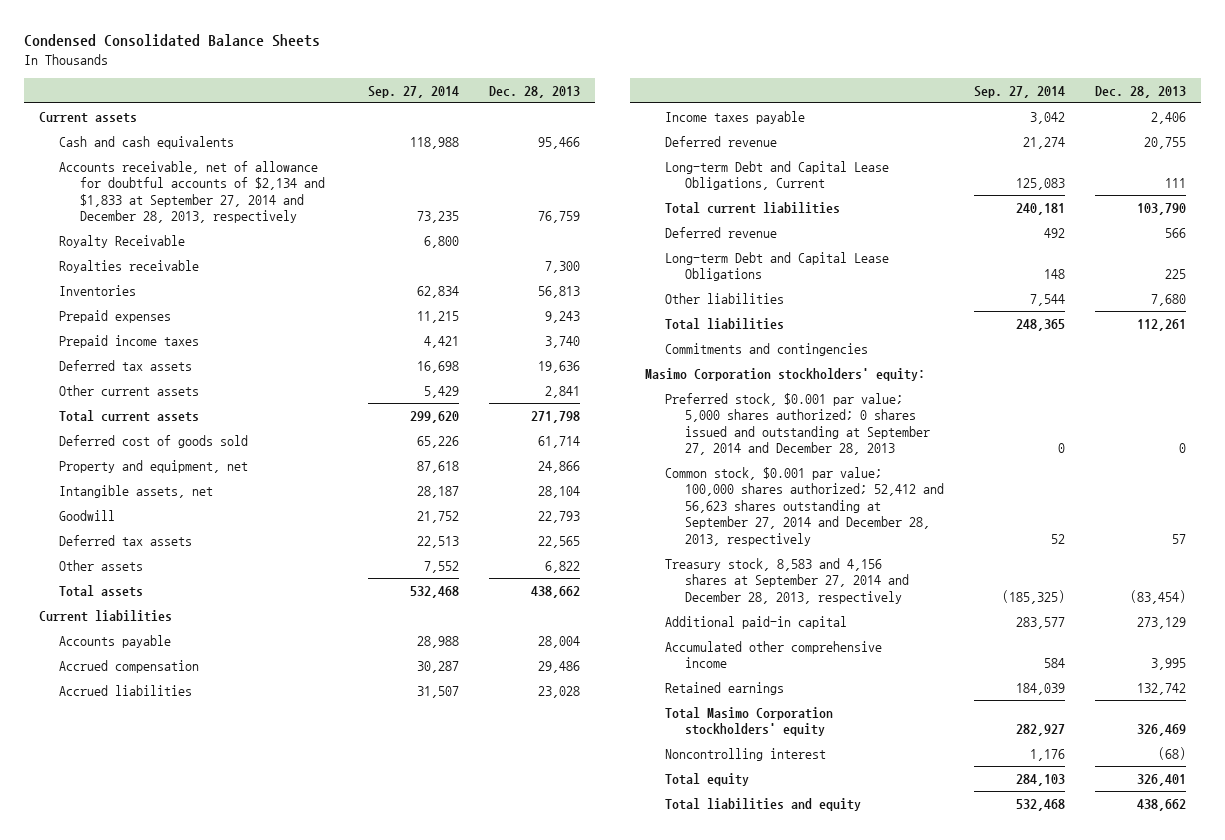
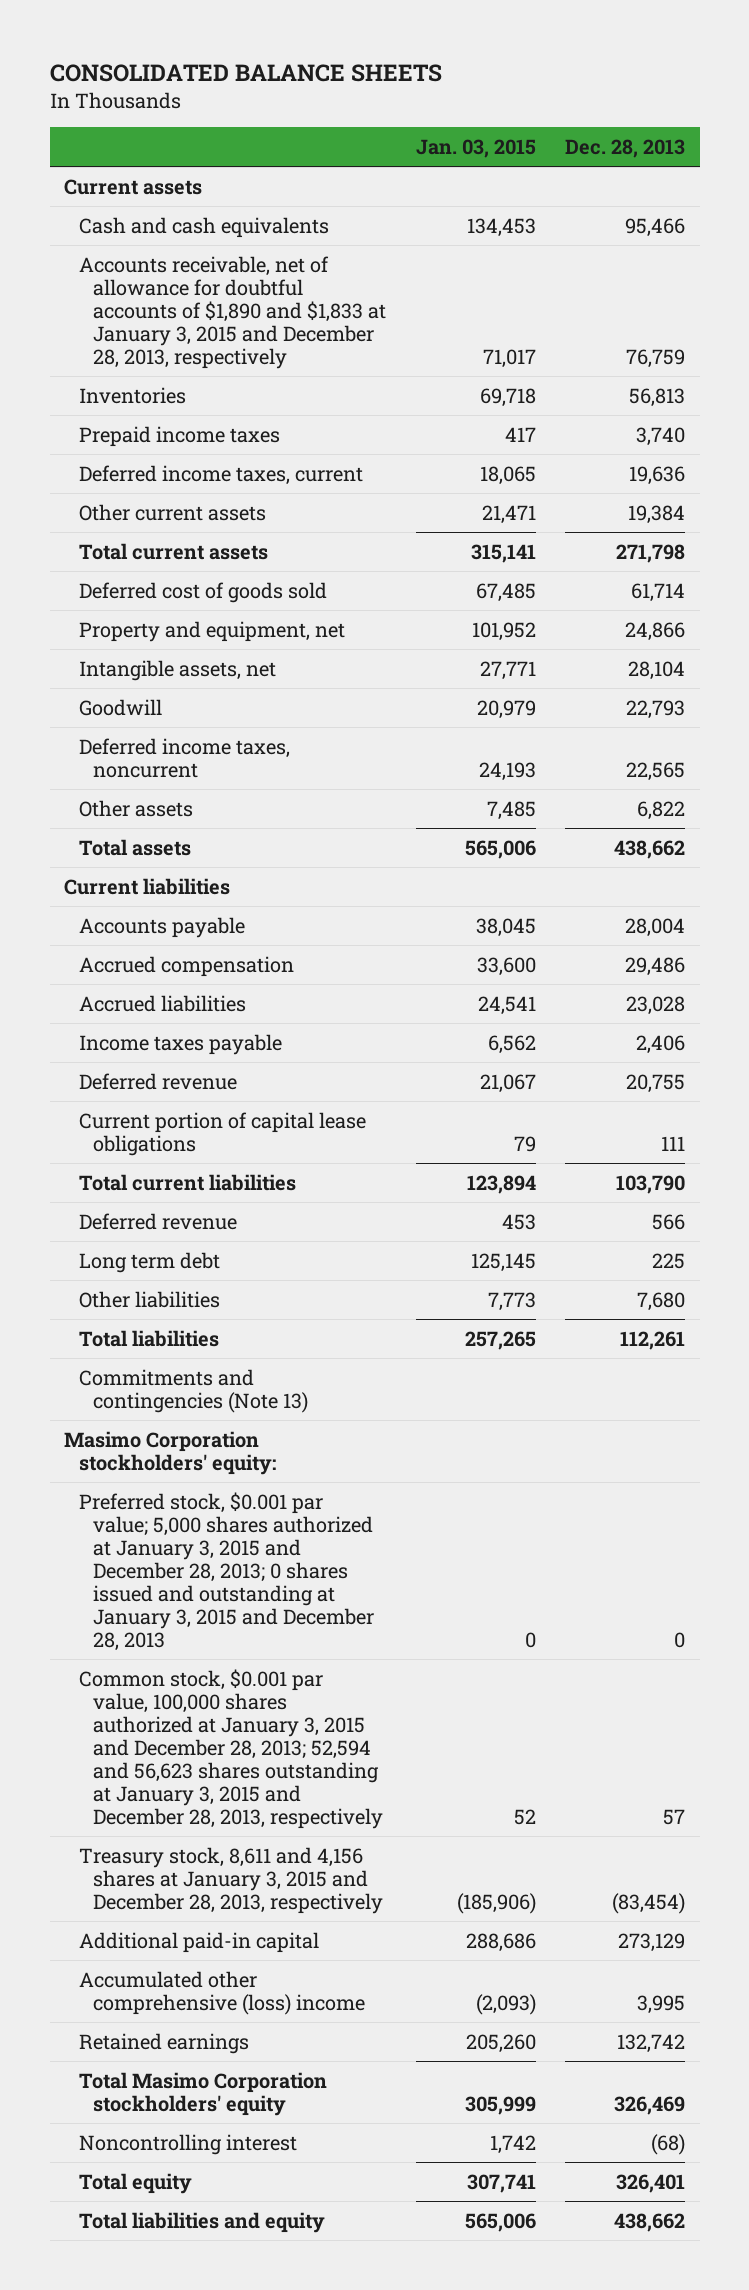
[23,34,320,48] Condensed Consolidated Balance Sheets -> [49,63,442,82] CONSOLIDATED BALANCE SHEETS
[368,85,460,98] Sep. 27, 2014 -> none
none -> [415,139,536,159] Jan. 03, 2015
[59,234,186,248] Royalty Receivable -> none
[59,259,200,273] Royalties receivable -> none
[59,160,325,224] Accounts receivable, net of allowance for doubtful accounts of $2,134 and $1,833 at September 27, 2014 and December 28, 2013, respectively -> [78,255,387,369] Accounts receivable, net of allowance for doubtful accounts of $1,890 and $1,833 at January 3, 2015 and December 28, 2013, respectively
[59,309,172,323] Prepaid expenses -> none
[59,359,193,371] Deferred tax assets -> [78,464,363,485] Deferred income taxes, current
[545,385,581,398] 2,841 -> [628,504,686,524] 19,384
[59,534,193,546] Deferred tax assets -> [78,737,290,778] Deferred income taxes, noncurrent
[665,160,890,191] Long-term Debt and Capital Lease Obligations, Current -> [78,1111,366,1156] Current portion of capital lease obligations
[665,251,890,282] Long-term Debt and Capital Lease Obligations -> [78,1251,220,1273] Long term debt
[665,342,869,356] Commitments and contingencies -> [78,1368,309,1413] Commitments and contingencies (Note 13)
[665,392,931,456] Preferred stock, $0.001 par value; 5,000 shares authorized; 0 shares issued and outstanding at September 27, 2014 and December 28, 2013 -> [78,1491,375,1651] Preferred stock, $0.001 par value; 5,000 shares authorized at January 3, 2015 and December 28, 2013; 0 shares issued and outstanding at January 3, 2015 and December 28, 2013
[665,466,945,546] Common stock, $0.001 par value; 100,000 shares authorized; 52,412 and 56,623 shares outstanding at September 27, 2014 and December 28, 2013, respectively -> [78,1668,384,1829] Common stock, $0.001 par value, 100,000 shares authorized at January 3, 2015 and December 28, 2013; 52,594 and 56,623 shares outstanding at January 3, 2015 and December 28, 2013, respectively
[665,557,910,604] Treasury stock, 8,583 and 4,156 shares at September 27, 2014 and December 28, 2013, respectively -> [78,1846,384,1914] Treasury stock, 8,611 and 4,156 shares at January 3, 2015 and December 28, 2013, respectively
[665,640,883,669] Accumulated other comprehensive income -> [78,1970,366,2015] Accumulated other comprehensive (loss) income

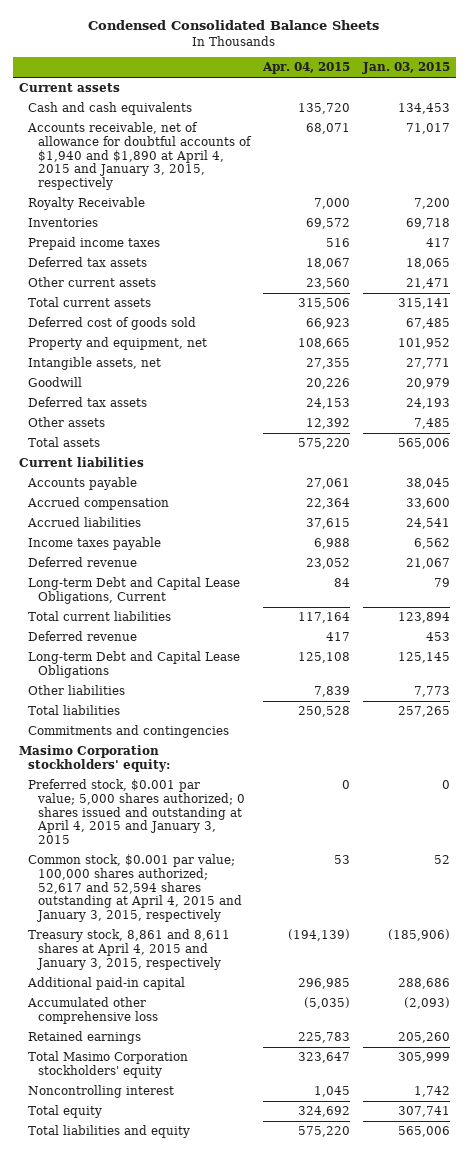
[49,63,442,82] CONSOLIDATED BALANCE SHEETS -> [88,20,380,31] Condensed Consolidated Balance Sheets
[565,139,686,159] Dec. 28, 2013 -> none
none -> [261,62,350,75] Apr. 04, 2015
[78,255,387,369] Accounts receivable, net of allowance for doubtful accounts of $1,890 and $1,833 at January 3, 2015 and December 28, 2013, respectively -> [27,122,252,191] Accounts receivable, net of allowance for doubtful accounts of $1,940 and $1,890 at April 4, 2015 and January 3, 2015, respectively
none -> [28,197,146,211] Royalty Receivable
[78,464,363,485] Deferred income taxes, current -> [28,257,148,268] Deferred tax assets
[78,737,290,778] Deferred income taxes, noncurrent -> [28,397,148,408] Deferred tax assets
[78,1111,366,1156] Current portion of capital lease obligations -> none
none -> [28,577,241,604] Long-term Debt and Capital Lease Obligations, Current
[78,1251,220,1273] Long term debt -> [28,651,241,678] Long-term Debt and Capital Lease Obligations
[78,1368,309,1413] Commitments and contingencies (Note 13) -> [28,725,230,739] Commitments and contingencies
[78,1491,375,1651] Preferred stock, $0.001 par value; 5,000 shares authorized at January 3, 2015 and December 28, 2013; 0 shares issued and outstanding at January 3, 2015 and December 28, 2013 -> [28,779,245,845] Preferred stock, $0.001 par value; 5,000 shares authorized; 0 shares issued and outstanding at April 4, 2015 and January 3, 2015
[78,1668,384,1829] Common stock, $0.001 par value, 100,000 shares authorized at January 3, 2015 and December 28, 2013; 52,594 and 56,623 shares outstanding at January 3, 2015 and December 28, 2013, respectively -> [28,854,242,923] Common stock, $0.001 par value; 100,000 shares authorized; 52,617 and 52,594 shares outstanding at April 4, 2015 and January 3, 2015, respectively
[78,1846,384,1914] Treasury stock, 8,611 and 4,156 shares at January 3, 2015 and December 28, 2013, respectively -> [28,929,231,970] Treasury stock, 8,861 and 8,611 shares at April 4, 2015 and January 3, 2015, respectively
[78,1970,366,2015] Accumulated other comprehensive (loss) income -> [27,997,158,1024] Accumulated other comprehensive loss

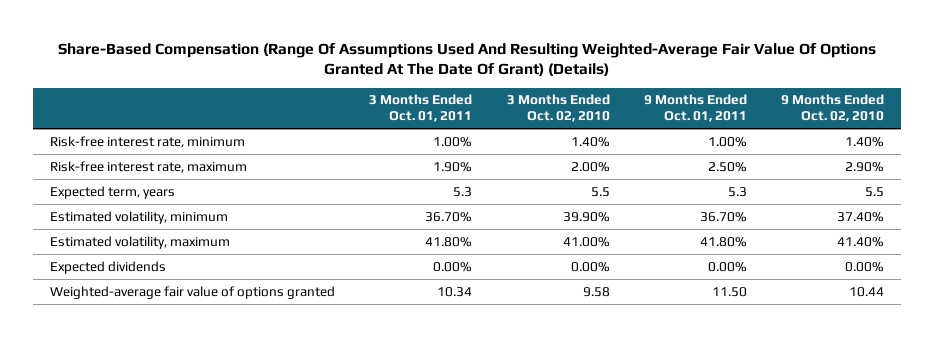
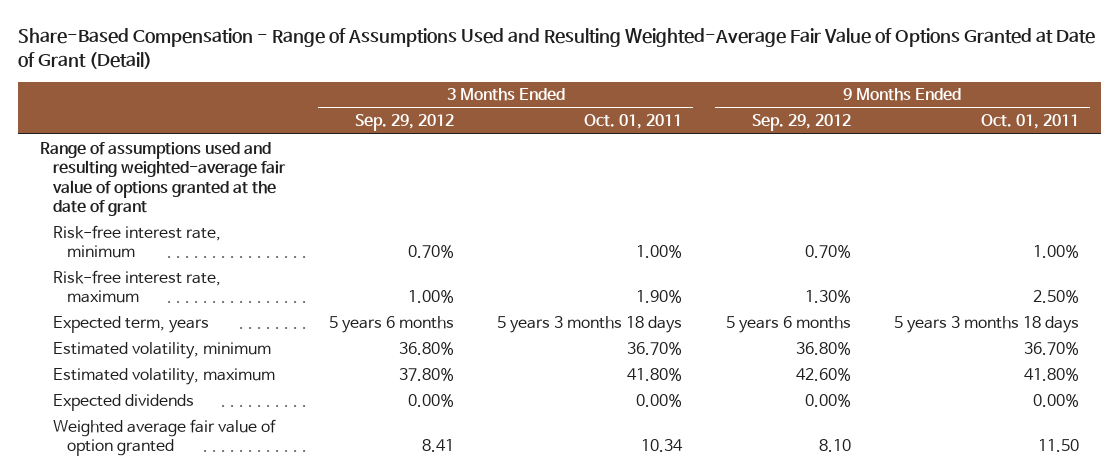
[58,42,877,77] Share-Based Compensation (Range Of Assumptions Used And Resulting Weighted-Average Fair Value Of Options Granted At The Date Of Grant) (Details) -> [18,28,1096,70] Share-Based Compensation - Range of Assumptions Used and Resulting Weighted-Average Fair Value of Options Granted at Date of Grant (Detail)
[506,94,610,123] 3 Months Ended Oct. 02, 2010 -> none
[781,94,885,123] 9 Months Ended Oct. 02, 2010 -> none
none -> [354,114,454,132] Sep. 29, 2012
none -> [751,114,851,132] Sep. 29, 2012
none -> [39,141,287,217] Range of assumptions used and resulting weighted-average fair value of options granted at the date of grant
[453,186,473,197] 5.3 -> [497,315,683,333] 5 years 3 months 18 days
[727,186,747,197] 5.3 -> [894,315,1080,333] 5 years 3 months 18 days
[50,285,336,299] Weighted-average fair value of options granted -> [53,418,277,457] Weighted average fair value of option granted

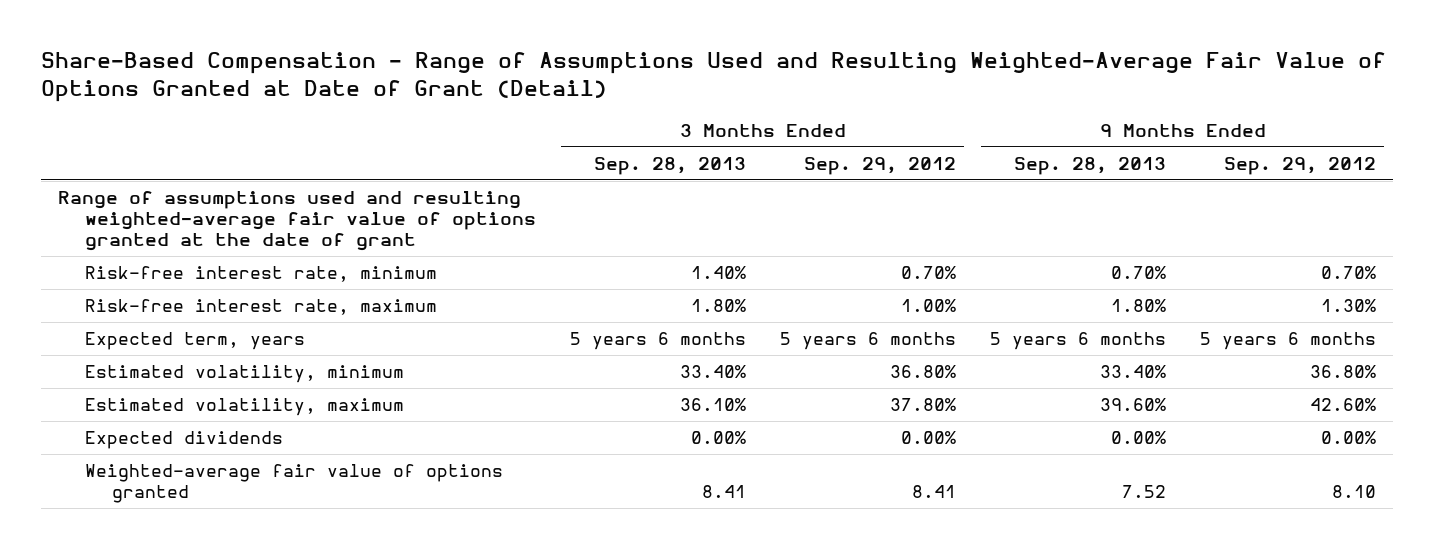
[584,114,683,130] Oct. 01, 2011 -> none
[981,114,1080,130] Oct. 01, 2011 -> none
none -> [593,156,746,175] Sep. 28, 2013
none -> [1013,156,1166,175] Sep. 28, 2013
[53,418,277,457] Weighted average fair value of option granted -> [84,464,503,504] Weighted-average fair value of options granted

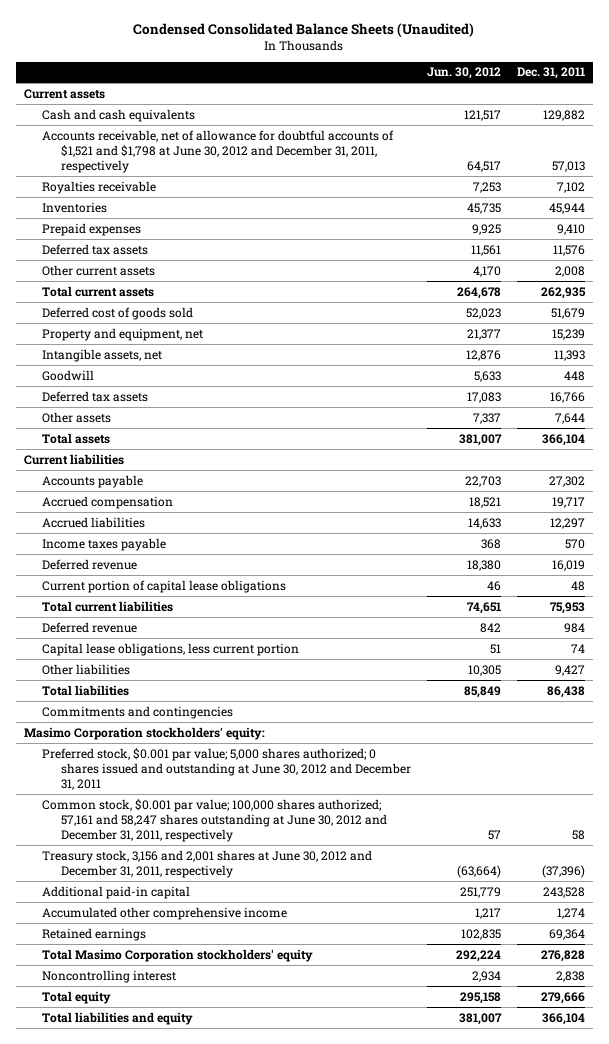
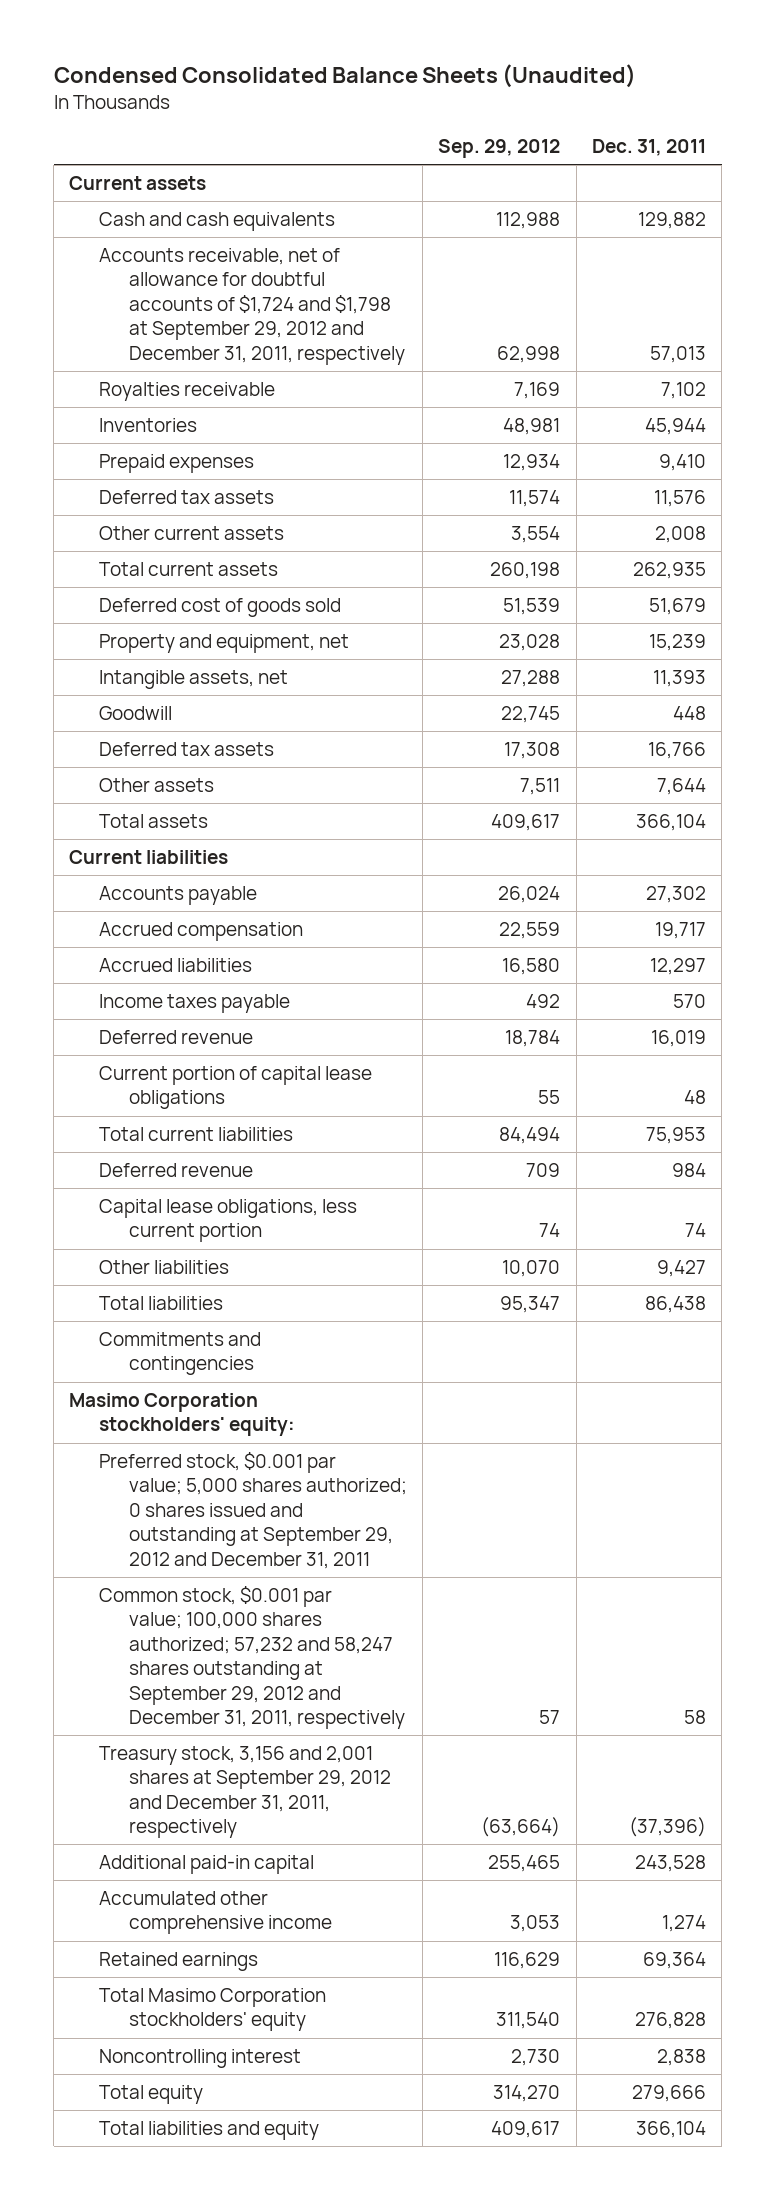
[426,67,501,80] Jun. 30, 2012 -> none
none -> [438,139,561,159] Sep. 29, 2012
[42,129,395,173] Accounts receivable, net of allowance for doubtful accounts of $1,521 and $1,798 at June 30, 2012 and December 31, 2011, respectively -> [99,248,405,365] Accounts receivable, net of allowance for doubtful accounts of $1,724 and $1,798 at September 29, 2012 and December 31, 2011, respectively
[42,747,411,790] Preferred stock, $0.001 par value; 5,000 shares authorized; 0 shares issued and outstanding at June 30, 2012 and December 31, 2011 -> [99,1452,407,1569] Preferred stock, $0.001 par value; 5,000 shares authorized; 0 shares issued and outstanding at September 29, 2012 and December 31, 2011
[42,798,387,842] Common stock, $0.001 par value; 100,000 shares authorized; 57,161 and 58,247 shares outstanding at June 30, 2012 and December 31, 2011, respectively -> [99,1586,405,1730] Common stock, $0.001 par value; 100,000 shares authorized; 57,232 and 58,247 shares outstanding at September 29, 2012 and December 31, 2011, respectively
[42,849,373,878] Treasury stock, 3,156 and 2,001 shares at June 30, 2012 and December 31, 2011, respectively -> [99,1746,391,1839] Treasury stock, 3,156 and 2,001 shares at September 29, 2012 and December 31, 2011, respectively

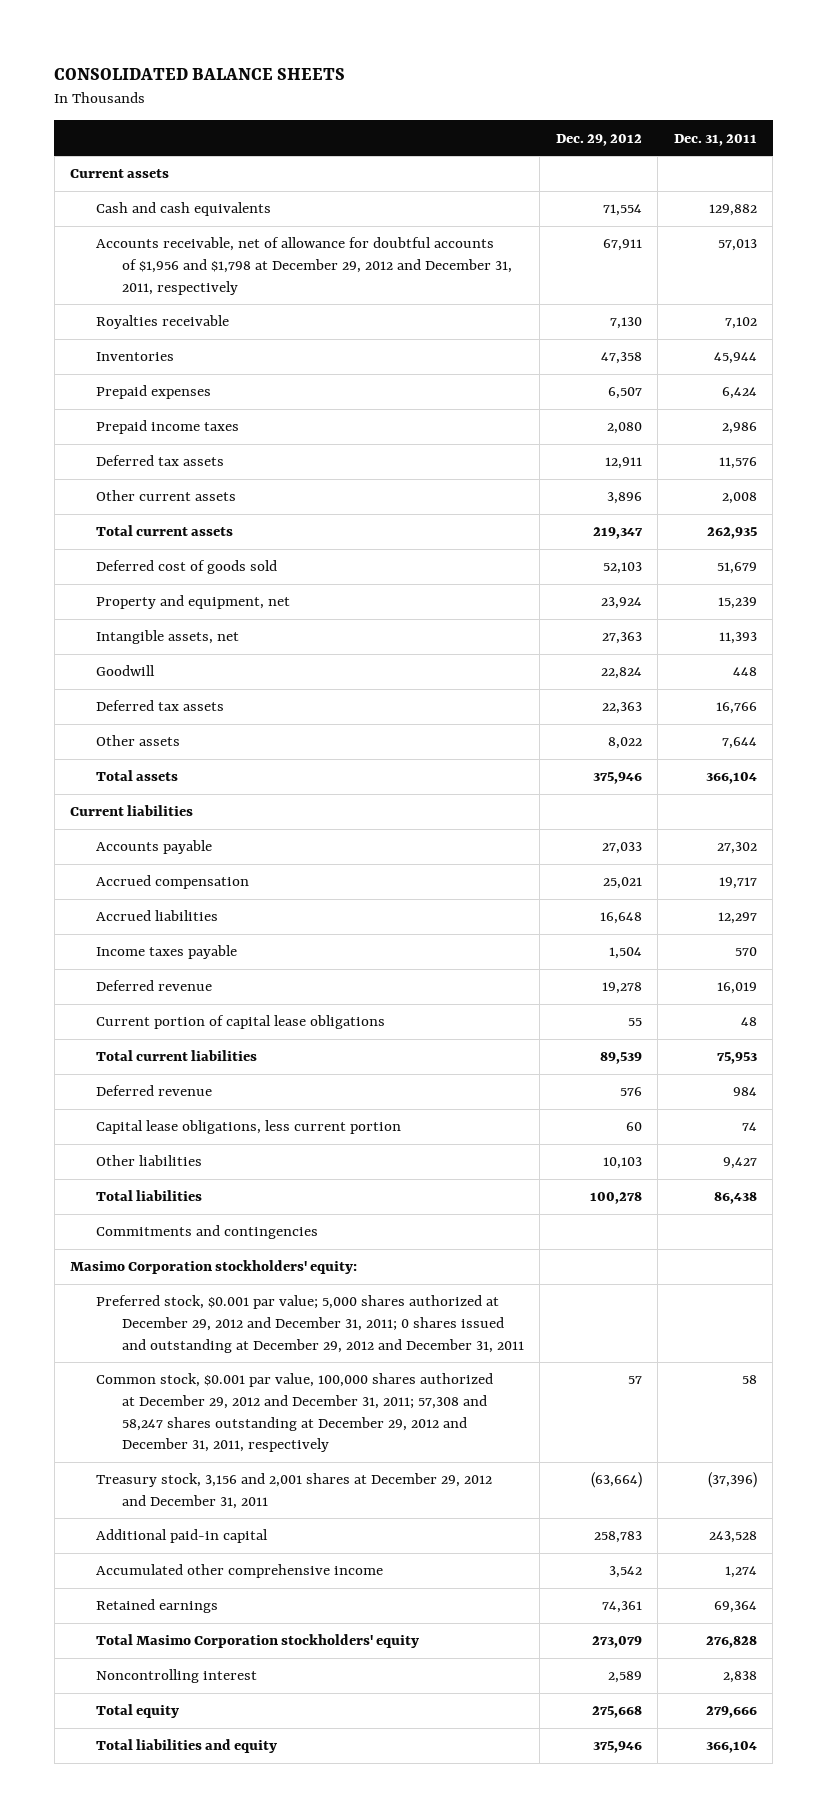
[53,64,636,89] Condensed Consolidated Balance Sheets (Unaudited) -> [54,68,346,81] CONSOLIDATED BALANCE SHEETS
[438,139,561,159] Sep. 29, 2012 -> none
none -> [555,133,642,146] Dec. 29, 2012
[99,248,405,365] Accounts receivable, net of allowance for doubtful accounts of $1,724 and $1,798 at September 29, 2012 and December 31, 2011, respectively -> [96,237,513,295] Accounts receivable, net of allowance for doubtful accounts of $1,956 and $1,798 at December 29, 2012 and December 31, 2011, respectively
[658,454,706,472] 9,410 -> [721,387,757,400] 6,424
none -> [96,420,240,435] Prepaid income taxes
[99,1452,407,1569] Preferred stock, $0.001 par value; 5,000 shares authorized; 0 shares issued and outstanding at September 29, 2012 and December 31, 2011 -> [96,1295,525,1353] Preferred stock, $0.001 par value; 5,000 shares authorized at December 29, 2012 and December 31, 2011; 0 shares issued and outstanding at December 29, 2012 and December 31, 2011
[99,1586,405,1730] Common stock, $0.001 par value; 100,000 shares authorized; 57,232 and 58,247 shares outstanding at September 29, 2012 and December 31, 2011, respectively -> [96,1373,494,1453] Common stock, $0.001 par value, 100,000 shares authorized at December 29, 2012 and December 31, 2011; 57,308 and 58,247 shares outstanding at December 29, 2012 and December 31, 2011, respectively
[99,1746,391,1839] Treasury stock, 3,156 and 2,001 shares at September 29, 2012 and December 31, 2011, respectively -> [96,1473,493,1509] Treasury stock, 3,156 and 2,001 shares at December 29, 2012 and December 31, 2011

